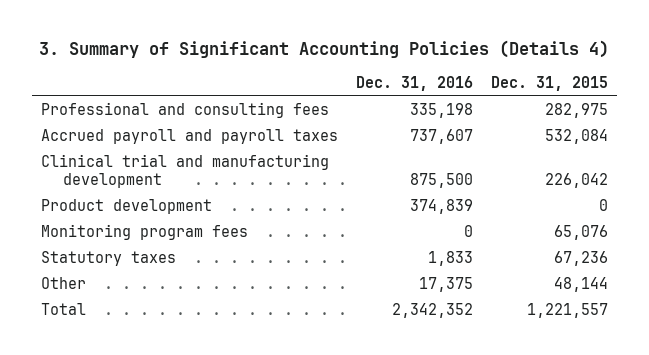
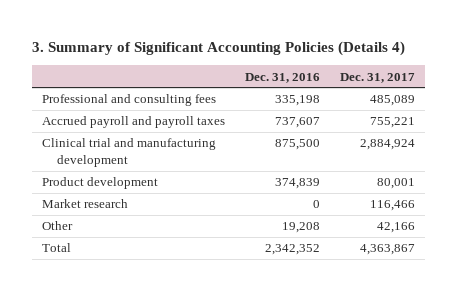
[490,76,608,92] Dec. 31, 2015 -> none
none -> [340,72,416,83] Dec. 31, 2017
[40,224,248,241] Monitoring program fees -> none
[40,251,176,267] Statutory taxes -> none
none -> [41,199,128,209] Market research
[418,277,473,293] 17,375 -> [281,222,320,234] 19,208

